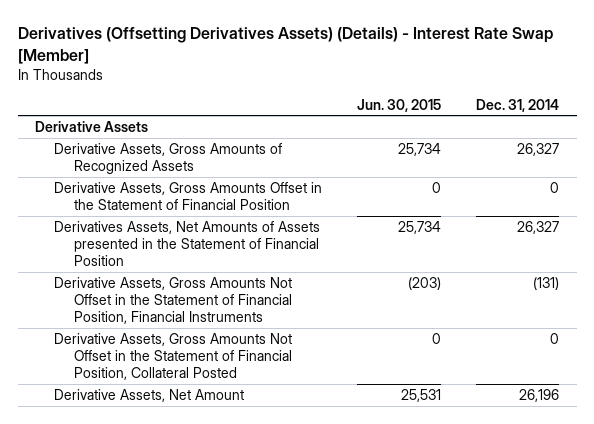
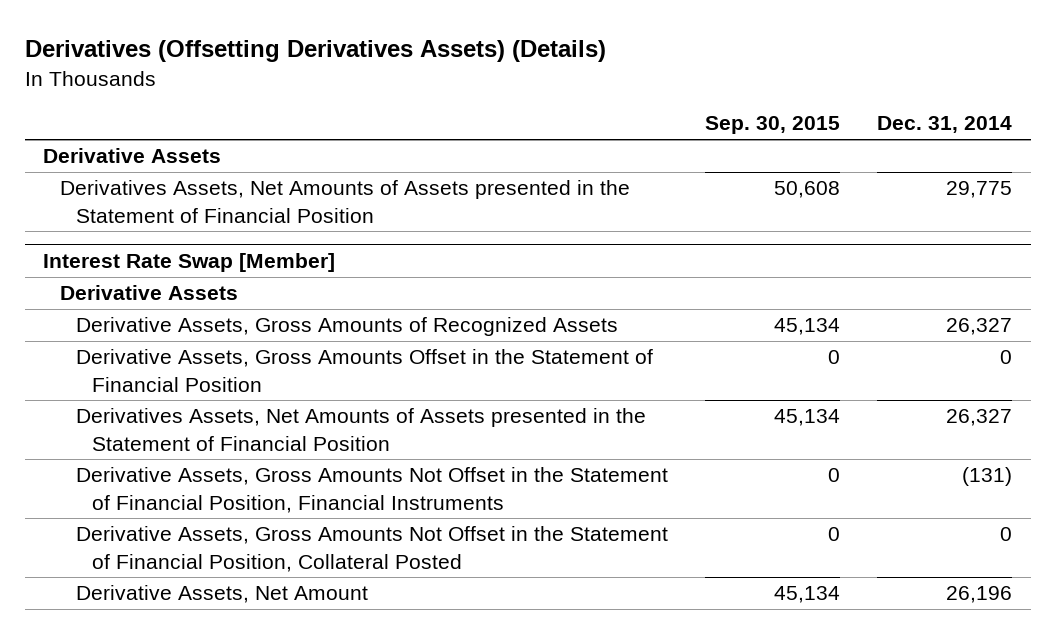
[17,27,553,65] Derivatives (Offsetting Derivatives Assets) (Details) - Interest Rate Swap [Member] -> [24,40,606,63] Derivatives (Offsetting Derivatives Assets) (Details)
[357,98,442,112] Jun. 30, 2015 -> none
none -> [705,116,841,135] Sep. 30, 2015
none -> [59,180,630,223] Derivatives Assets, Net Amounts of Assets presented in the Statement of Financial Position
none -> [43,252,336,272] Interest Rate Swap [Member]
none -> [59,285,238,301] Derivative Assets

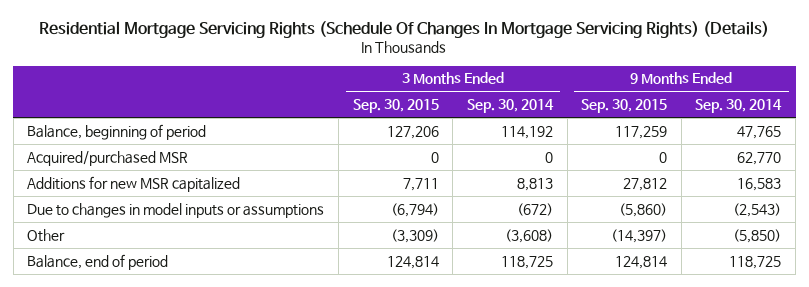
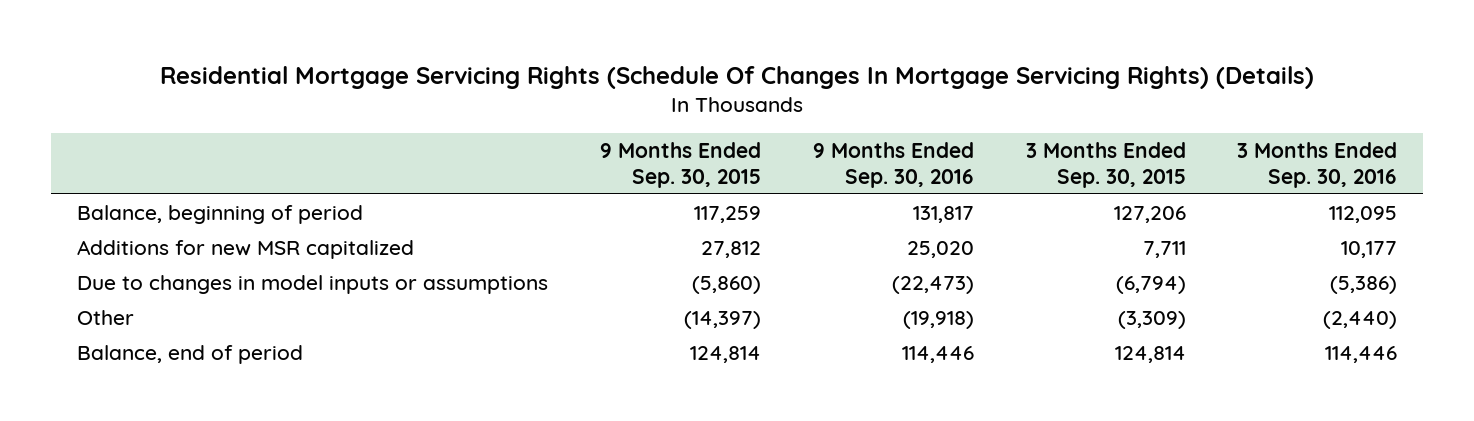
[466,99,554,114] Sep. 30, 2014 -> none
[695,99,783,114] Sep. 30, 2014 -> none
none -> [812,142,974,188] 9 Months Ended Sep. 30, 2016
none -> [1237,142,1398,188] 3 Months Ended Sep. 30, 2016
[27,150,189,166] Acquired/purchased MSR -> none

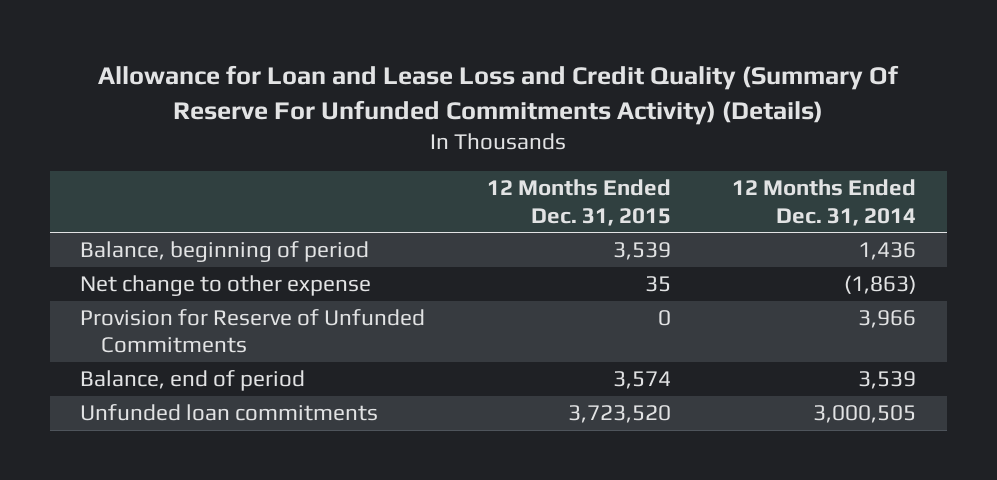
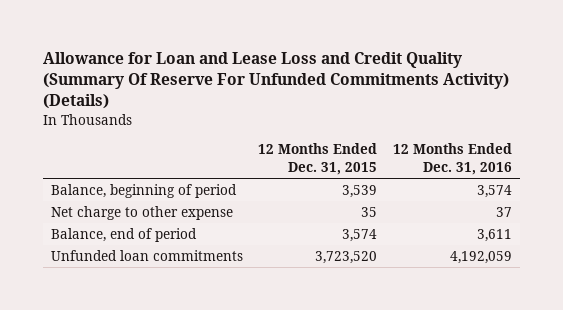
[732,179,917,226] 12 Months Ended Dec. 31, 2014 -> none
none -> [393,143,513,175] 12 Months Ended Dec. 31, 2016
[80,309,426,354] Provision for Reserve of Unfunded Commitments -> none
[80,275,372,297] Net change to other expense -> [50,206,233,221] Net charge to other expense

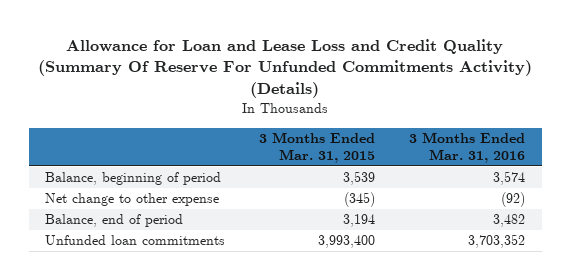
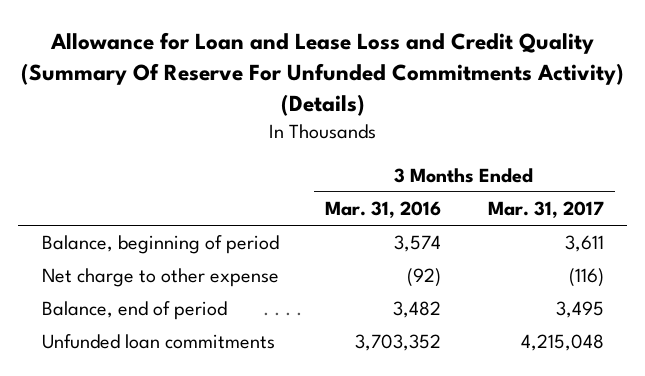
[259,131,376,164] 3 Months Ended Mar. 31, 2015 -> none
none -> [487,201,604,219] Mar. 31, 2017
[45,193,220,207] Net change to other expense -> [41,268,279,288] Net charge to other expense

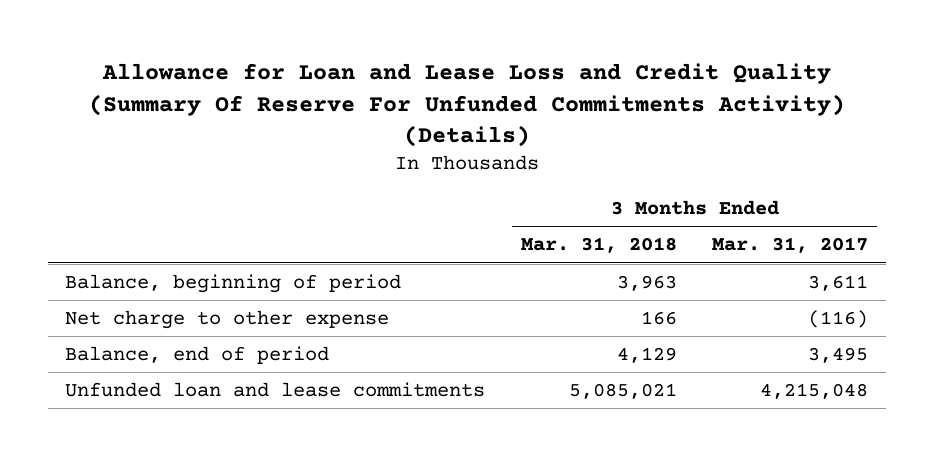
[325,201,442,219] Mar. 31, 2016 -> none
none -> [520,237,677,254] Mar. 31, 2018
[41,334,275,350] Unfunded loan commitments -> [65,382,486,398] Unfunded loan and lease commitments

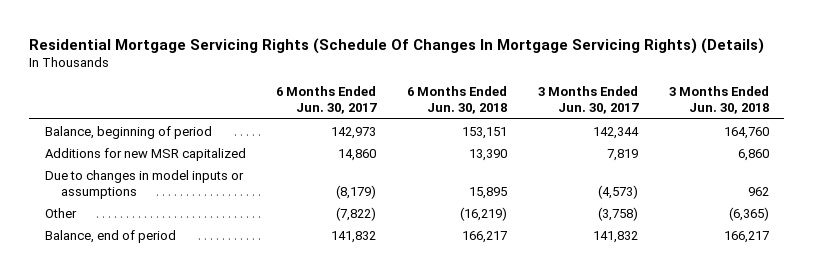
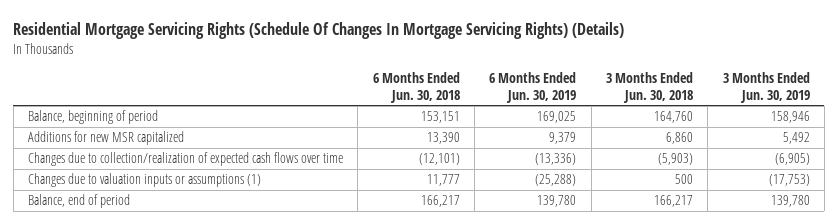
[276,86,378,115] 6 Months Ended Jun. 30, 2017 -> none
[538,86,640,115] 3 Months Ended Jun. 30, 2017 -> none
none -> [489,72,577,103] 6 Months Ended Jun. 30, 2019
none -> [722,72,810,103] 3 Months Ended Jun. 30, 2019
[44,207,77,218] Other -> none
none -> [27,152,343,167] Changes due to collection/realization of expected cash flows over time
[44,169,244,199] Due to changes in model inputs or assumptions -> [27,173,261,188] Changes due to valuation inputs or assumptions (1)
[469,186,508,199] 15,895 -> [426,174,460,187] 11,777
[747,186,769,196] 962 -> [674,174,693,185] 500

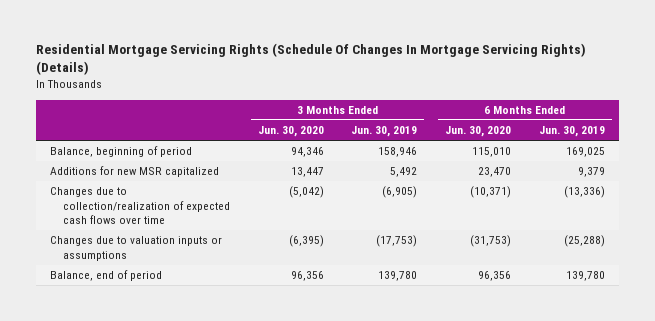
[372,72,460,103] 6 Months Ended Jun. 30, 2018 -> none
[605,72,693,103] 3 Months Ended Jun. 30, 2018 -> none
none -> [257,126,324,138] Jun. 30, 2020
none -> [445,126,512,138] Jun. 30, 2020
[27,173,261,188] Changes due to valuation inputs or assumptions (1) -> [50,236,223,261] Changes due to valuation inputs or assumptions

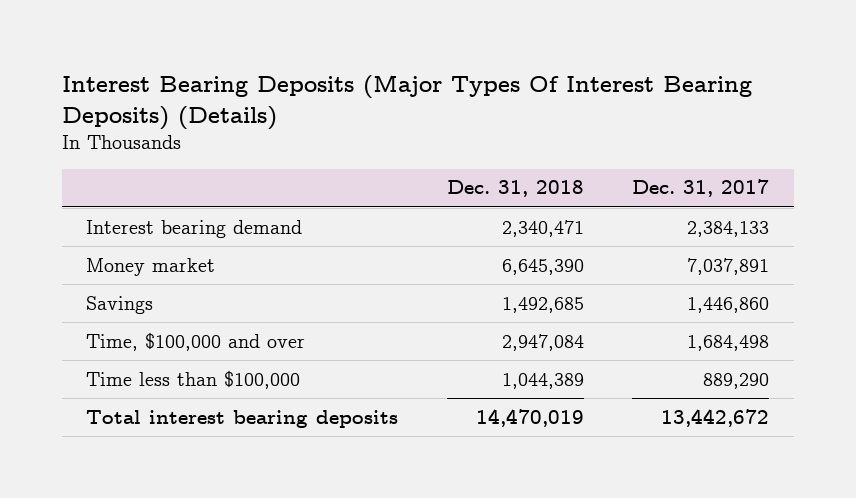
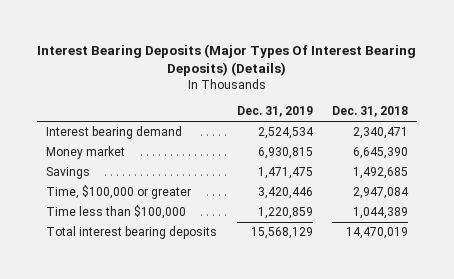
[632,179,770,198] Dec. 31, 2017 -> none
none -> [236,106,313,118] Dec. 31, 2019
[86,332,306,351] Time, $100,000 and over -> [46,185,192,200] Time, $100,000 or greater

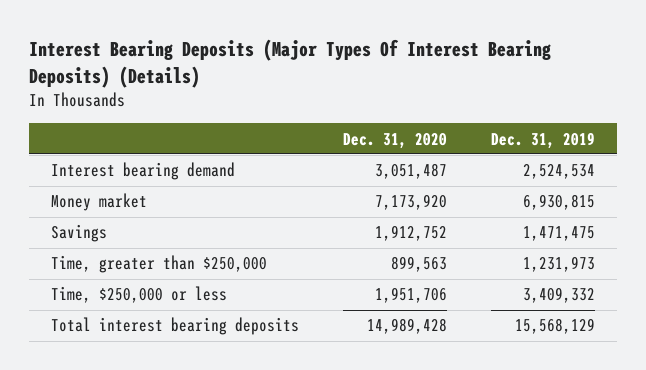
[331,106,408,118] Dec. 31, 2018 -> none
none -> [343,132,448,149] Dec. 31, 2020
[46,185,192,200] Time, $100,000 or greater -> none
[46,205,187,220] Time less than $100,000 -> none
none -> [51,255,268,274] Time, greater than $250,000
none -> [51,286,228,304] Time, $250,000 or less

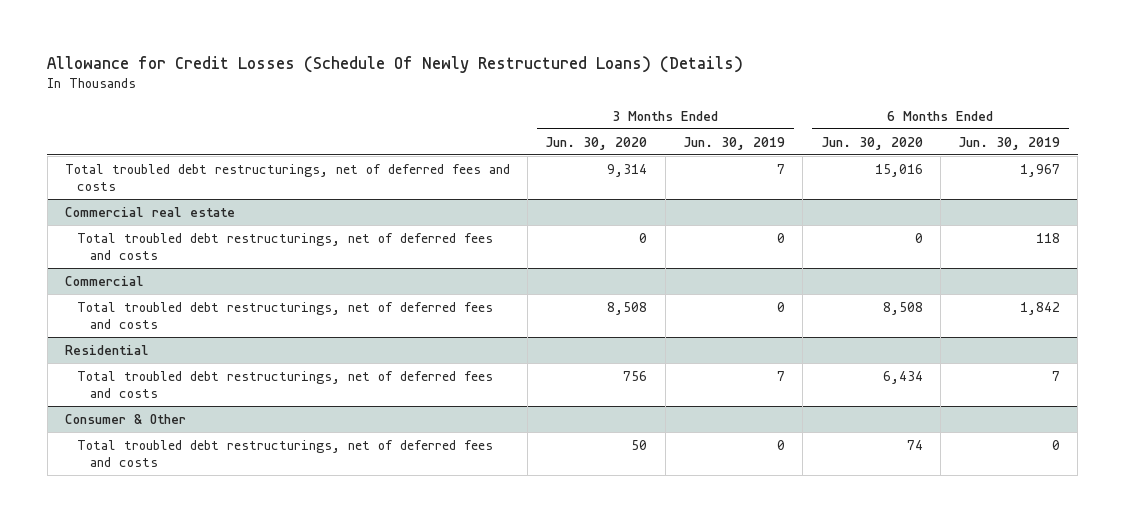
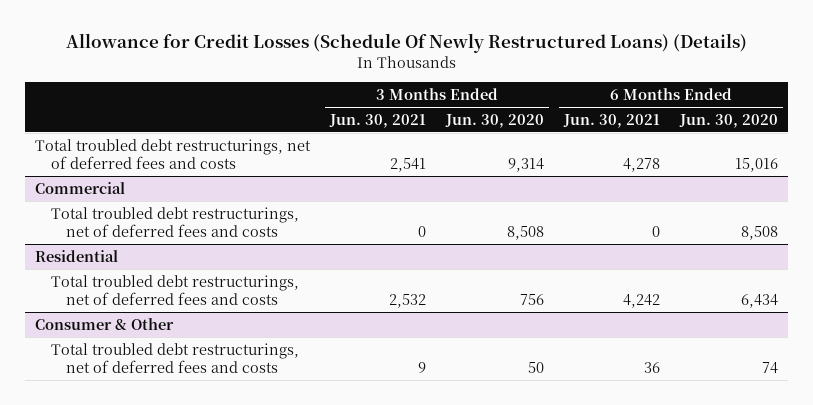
[683,136,786,150] Jun. 30, 2019 -> none
[958,136,1061,150] Jun. 30, 2019 -> none
none -> [329,113,427,128] Jun. 30, 2021
none -> [562,113,660,128] Jun. 30, 2021
[64,206,235,217] Commercial real estate -> none
[77,232,494,260] Total troubled debt restructurings, net of deferred fees and costs -> none

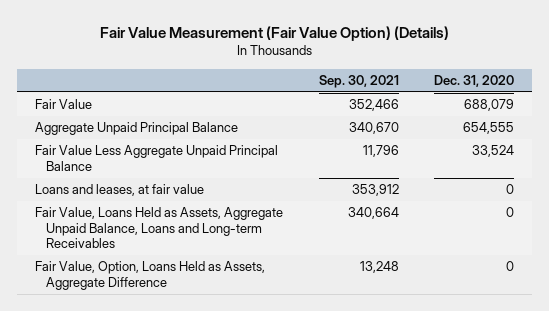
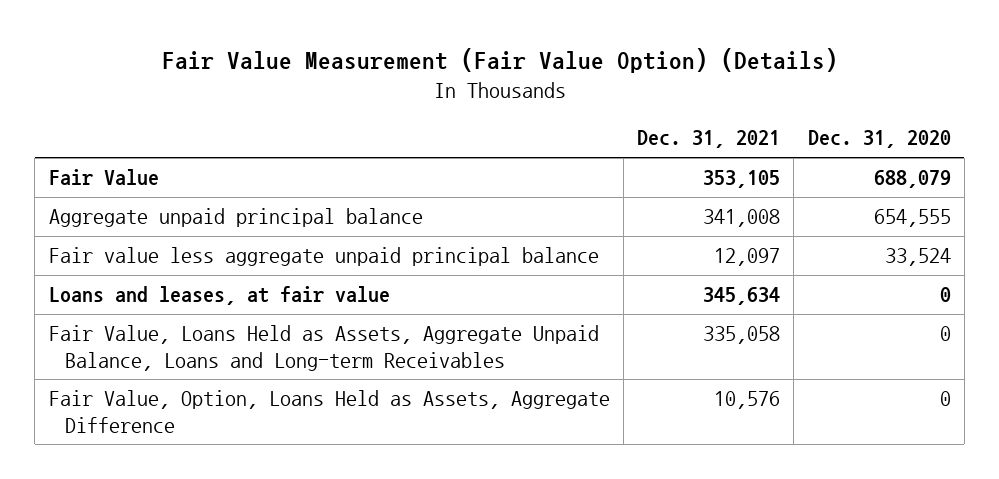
[318,75,399,89] Sep. 30, 2021 -> none
none -> [637,130,781,149] Dec. 31, 2021
[35,122,239,136] Aggregate Unpaid Principal Balance -> [48,208,423,228] Aggregate unpaid principal balance
[35,145,279,171] Fair Value Less Aggregate Unpaid Principal Balance -> [48,247,599,267] Fair value less aggregate unpaid principal balance

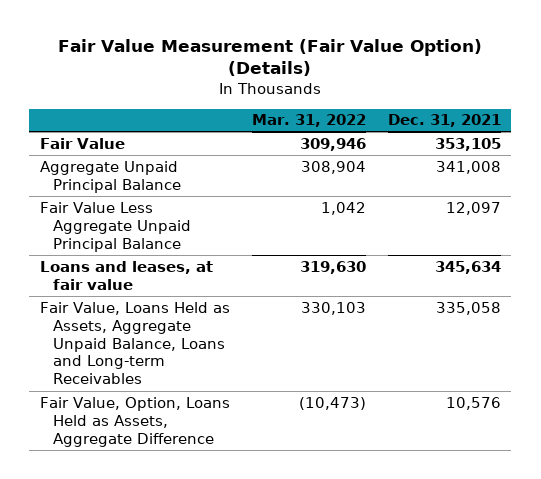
[807,130,951,149] Dec. 31, 2020 -> none
none -> [251,114,366,128] Mar. 31, 2022
[48,208,423,228] Aggregate unpaid principal balance -> [40,160,181,193] Aggregate Unpaid Principal Balance
[48,247,599,267] Fair value less aggregate unpaid principal balance -> [40,201,191,252] Fair Value Less Aggregate Unpaid Principal Balance

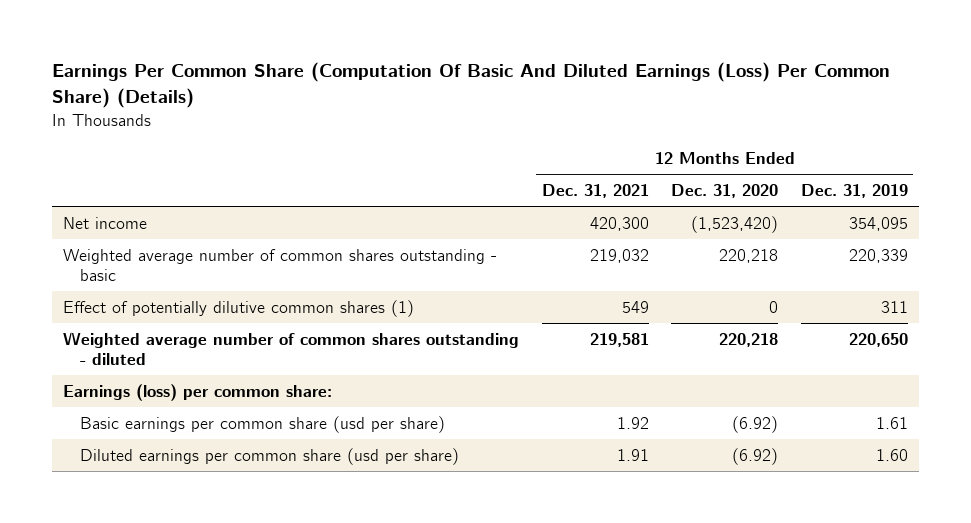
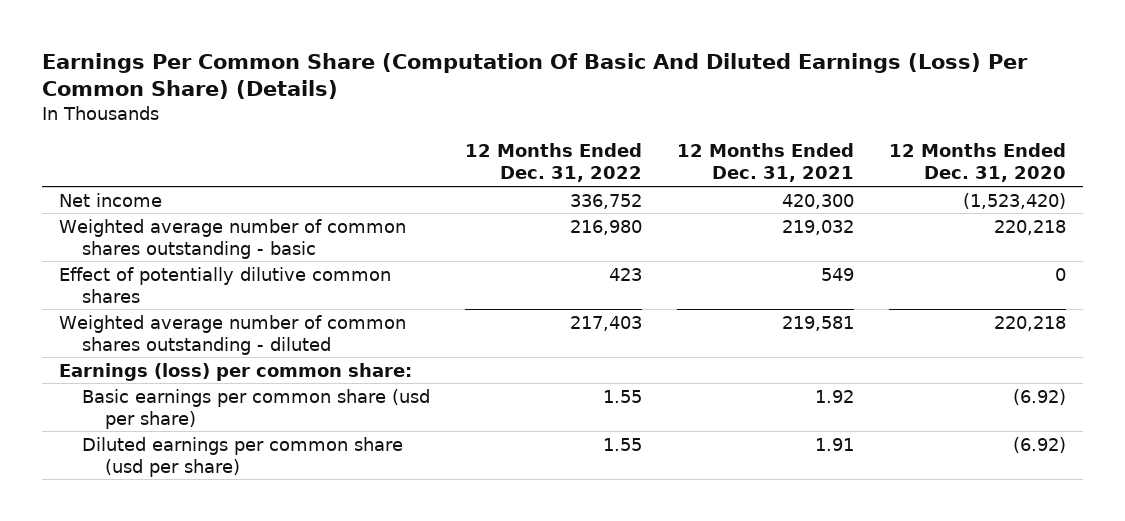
[800,184,908,199] Dec. 31, 2019 -> none
none -> [464,143,642,183] 12 Months Ended Dec. 31, 2022
[63,299,415,317] Effect of potentially dilutive common shares (1) -> [59,266,392,303] Effect of potentially dilutive common shares

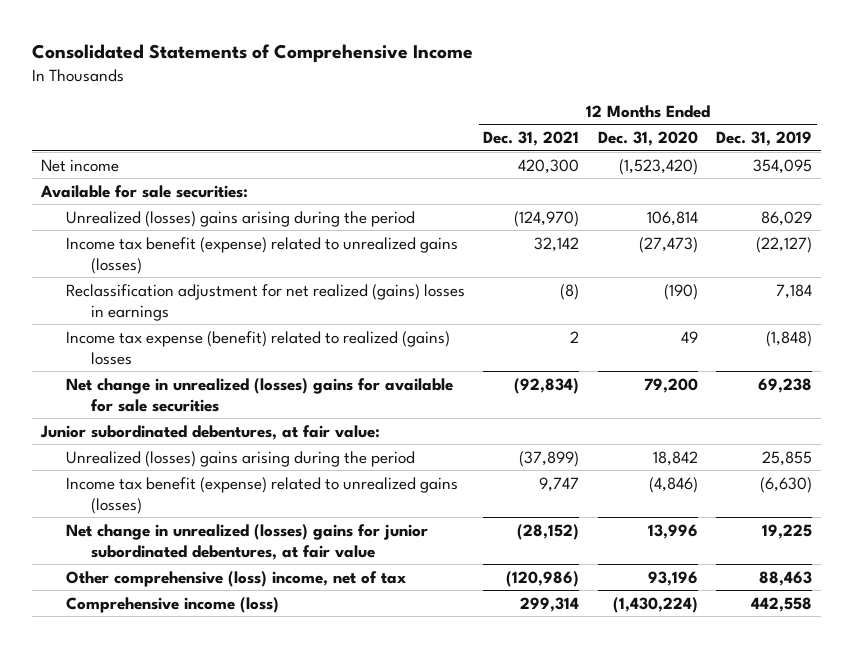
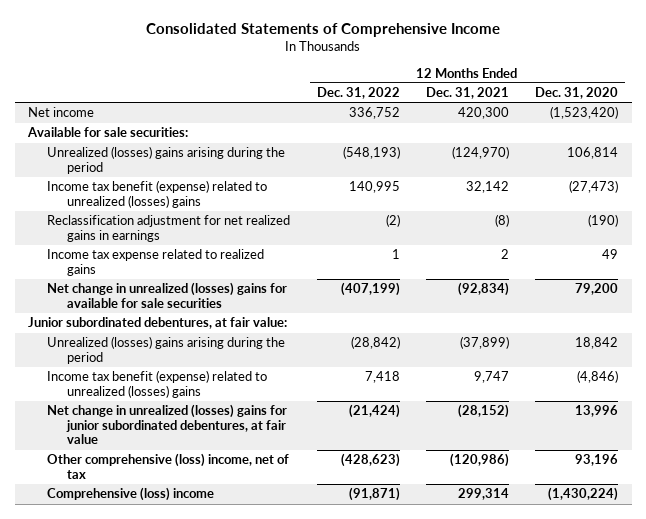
[715,131,812,147] Dec. 31, 2019 -> none
none -> [316,87,400,100] Dec. 31, 2022
[65,236,458,274] Income tax benefit (expense) related to unrealized gains (losses) -> [47,180,268,208] Income tax benefit (expense) related to unrealized (losses) gains
[65,283,465,321] Reclassification adjustment for net realized (gains) losses in earnings -> [47,215,291,242] Reclassification adjustment for net realized gains in earnings
[65,330,450,365] Income tax expense (benefit) related to realized (gains) losses -> [47,249,265,276] Income tax expense related to realized gains
[65,476,458,514] Income tax benefit (expense) related to unrealized gains (losses) -> [47,370,268,398] Income tax benefit (expense) related to unrealized (losses) gains
[65,596,279,613] Comprehensive income (loss) -> [47,487,215,502] Comprehensive (loss) income

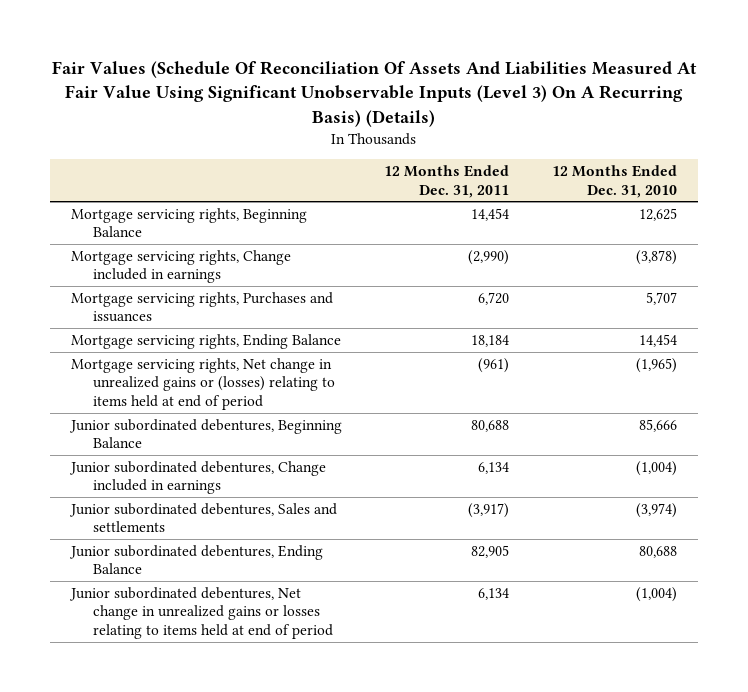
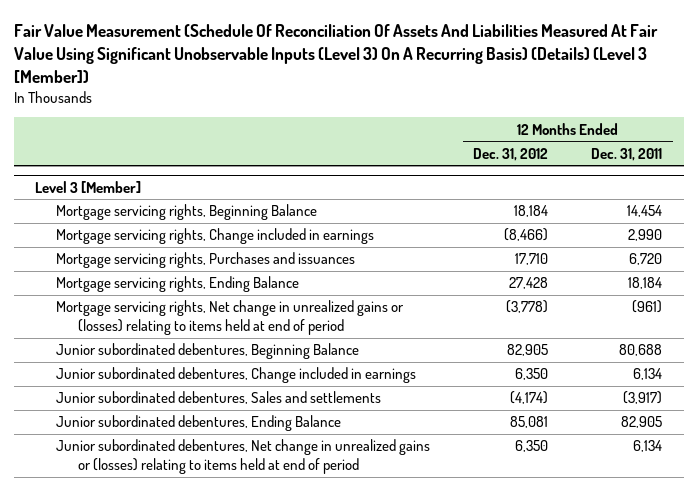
[51,61,697,127] Fair Values (Schedule Of Reconciliation Of Assets And Liabilities Measured At Fair Value Using Significant Unobservable Inputs (Level 3) On A Recurring Basis) (Details) -> [13,23,658,83] Fair Value Measurement (Schedule Of Reconciliation Of Assets And Liabilities Measured At Fair Value Using Significant Unobservable Inputs (Level 3) On A Recurring Basis) (Details) (Level 3 [Member])
[551,165,677,198] 12 Months Ended Dec. 31, 2010 -> none
none -> [473,147,549,161] Dec. 31, 2012
none -> [35,180,142,193] Level 3 [Member]
[468,249,510,265] (2,990) -> [628,229,663,242] 2,990
[69,586,334,639] Junior subordinated debentures, Net change in unrealized gains or losses relating to items held at end of period -> [56,439,431,475] Junior subordinated debentures, Net change in unrealized gains or (losses) relating to items held at end of period

